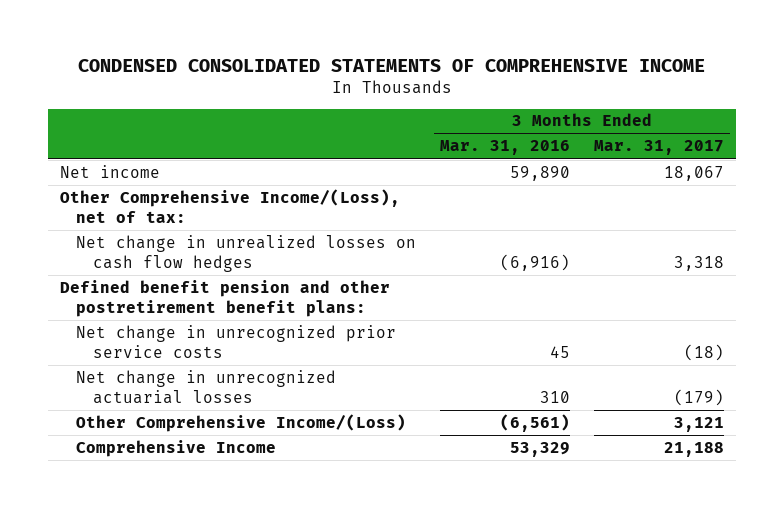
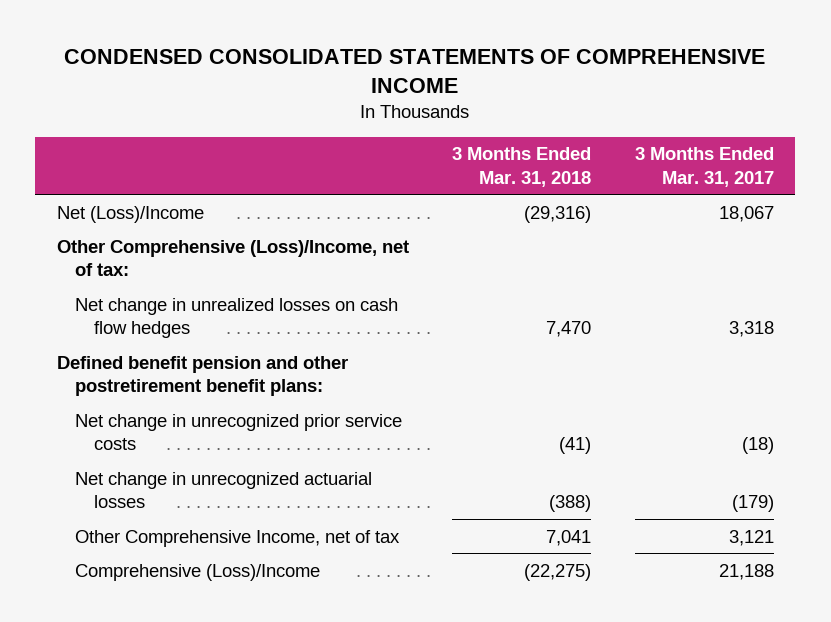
[440,140,571,156] Mar. 31, 2016 -> none
none -> [452,147,592,187] 3 Months Ended Mar. 31, 2018
[60,164,161,178] Net income -> [56,205,204,223] Net (Loss)/Income
[60,188,401,223] Other Comprehensive Income/(Loss), net of tax: -> [56,239,409,276] Other Comprehensive (Loss)/Income, net of tax:
[76,413,407,432] Other Comprehensive Income/(Loss) -> [75,529,401,547] Other Comprehensive Income, net of tax
[76,439,277,457] Comprehensive Income -> [75,563,321,581] Comprehensive (Loss)/Income

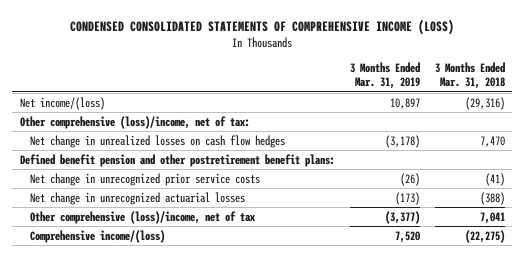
[64,49,766,94] CONDENSED CONSOLIDATED STATEMENTS OF COMPREHENSIVE INCOME -> [70,18,455,35] CONDENSED CONSOLIDATED STATEMENTS OF COMPREHENSIVE INCOME (LOSS)
[634,147,774,187] 3 Months Ended Mar. 31, 2017 -> none
none -> [349,62,420,90] 3 Months Ended Mar. 31, 2019
[56,205,204,223] Net (Loss)/Income -> [19,96,105,110] Net income/(loss)
[56,239,409,276] Other Comprehensive (Loss)/Income, net of tax: -> [19,115,250,129] Other comprehensive (loss)/income, net of tax:
[75,529,401,547] Other Comprehensive Income, net of tax -> [29,210,255,224] Other comprehensive (loss)/income, net of tax
[75,563,321,581] Comprehensive (Loss)/Income -> [29,229,165,243] Comprehensive income/(loss)

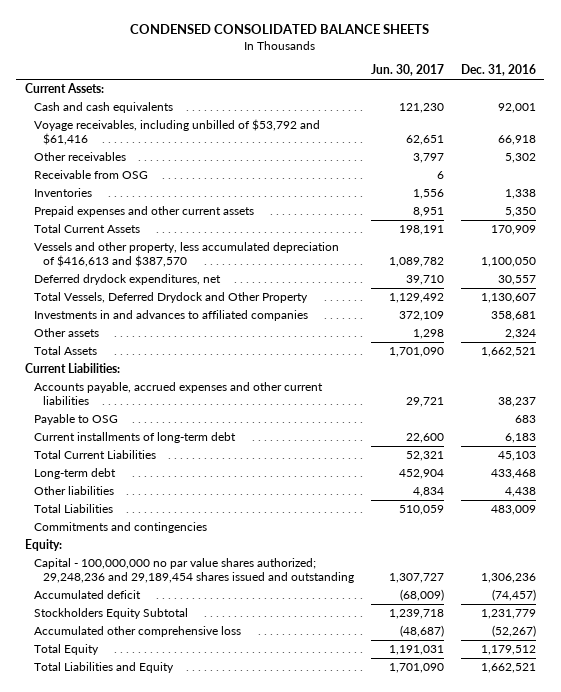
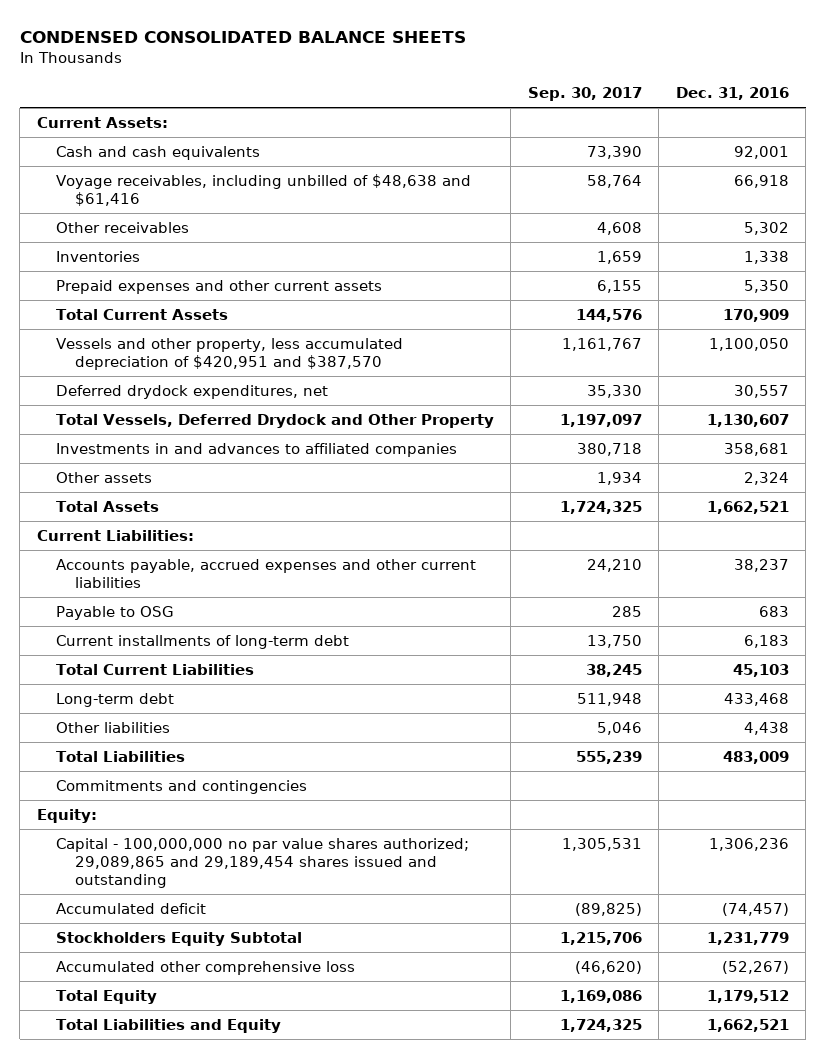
[371,64,445,77] Jun. 30, 2017 -> none
none -> [527,87,642,102] Sep. 30, 2017
[34,119,321,146] Voyage receivables, including unbilled of $53,792 and $61,416 -> [55,174,471,206] Voyage receivables, including unbilled of $48,638 and $61,416
[34,170,149,180] Receivable from OSG -> none
[34,242,340,268] Vessels and other property, less accumulated depreciation of $416,613 and $387,570 -> [55,338,403,370] Vessels and other property, less accumulated depreciation of $420,951 and $387,570
[34,558,355,584] Capital - 100,000,000 no par value shares authorized; 29,248,236 and 29,189,454 shares issued and outstanding -> [55,838,469,888] Capital - 100,000,000 no par value shares authorized; 29,089,865 and 29,189,454 shares issued and outstanding

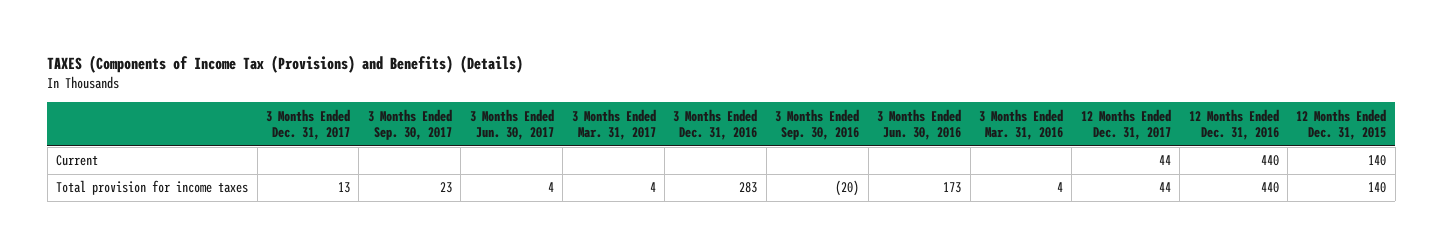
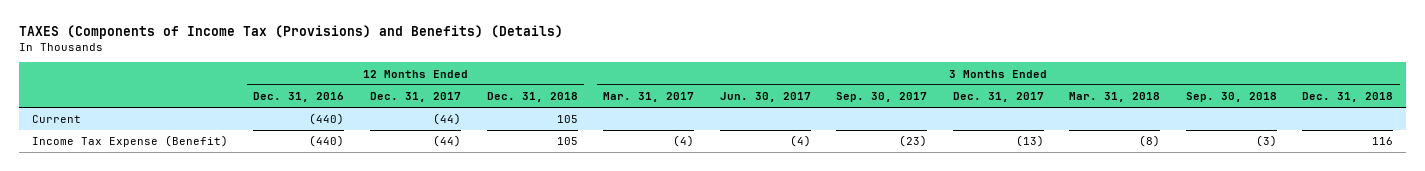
[673,108,758,141] 3 Months Ended Dec. 31, 2016 -> none
[775,108,860,141] 3 Months Ended Sep. 30, 2016 -> none
[877,108,962,141] 3 Months Ended Jun. 30, 2016 -> none
[978,108,1063,141] 3 Months Ended Mar. 31, 2016 -> none
[1296,108,1387,141] 12 Months Ended Dec. 31, 2015 -> none
none -> [486,92,578,103] Dec. 31, 2018
none -> [1069,92,1161,103] Mar. 31, 2018
none -> [1185,92,1277,103] Sep. 30, 2018
none -> [1302,92,1394,103] Dec. 31, 2018
[1158,155,1171,166] 44 -> [433,113,462,126] (44)
[1260,155,1279,167] 440 -> [309,113,345,126] (440)
[56,180,249,196] Total provision for income taxes -> [31,135,228,148] Income Tax Expense (Benefit)
[338,182,351,194] 13 -> [1015,135,1044,148] (13)
[439,182,452,194] 23 -> [899,135,928,148] (23)
[547,182,554,193] 4 -> [789,135,811,148] (4)
[649,182,656,193] 4 -> [673,135,695,148] (4)
[1158,182,1171,193] 44 -> [433,135,462,148] (44)
[1260,182,1279,194] 440 -> [309,135,345,148] (440)

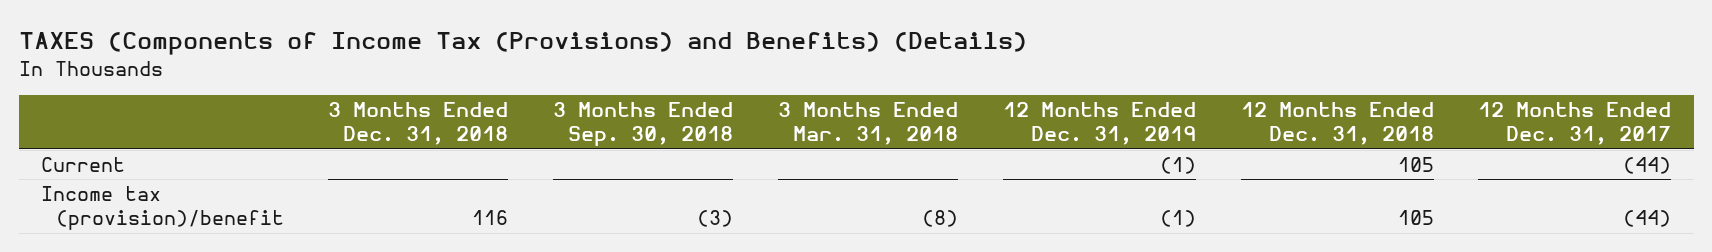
[253,92,345,103] Dec. 31, 2016 -> none
[603,92,695,103] Mar. 31, 2017 -> none
[719,92,811,103] Jun. 30, 2017 -> none
[836,92,928,103] Sep. 30, 2017 -> none
[952,92,1044,103] Dec. 31, 2017 -> none
none -> [1002,102,1196,146] 12 Months Ended Dec. 31, 2019
[31,135,228,148] Income Tax Expense (Benefit) -> [41,186,284,231] Income tax (provision)/benefit

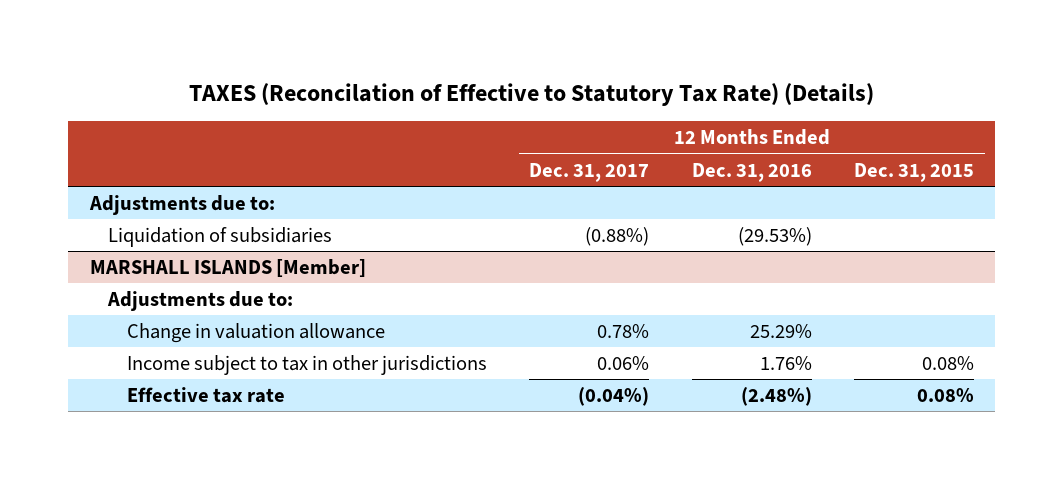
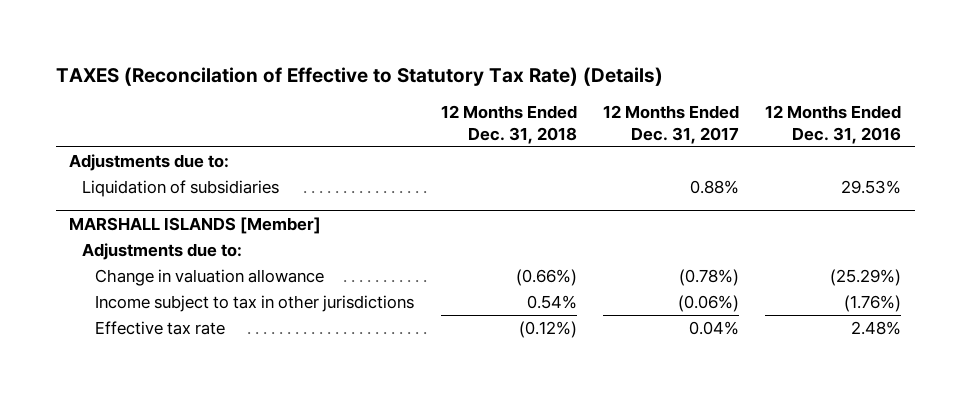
[854,162,975,182] Dec. 31, 2015 -> none
none -> [440,105,577,144] 12 Months Ended Dec. 31, 2018
[585,227,650,247] (0.88%) -> [690,180,740,195] 0.88%
[737,227,812,247] (29.53%) -> [841,180,902,195] 29.53%
[597,324,650,339] 0.78% -> [679,269,740,287] (0.78%)
[749,324,812,339] 25.29% -> [830,269,902,287] (25.29%)
[597,356,650,371] 0.06% -> [678,295,740,313] (0.06%)
[759,356,812,371] 1.76% -> [844,295,902,313] (1.76%)
[578,387,650,407] (0.04%) -> [689,321,740,336] 0.04%
[740,387,812,407] (2.48%) -> [851,321,902,336] 2.48%

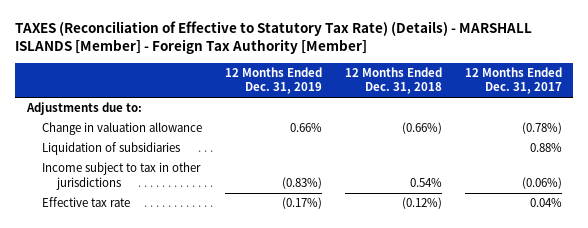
[55,66,663,86] TAXES (Reconcilation of Effective to Statutory Tax Rate) (Details) -> [15,21,533,54] TAXES (Reconciliation of Effective to Statutory Tax Rate) (Details) - MARSHALL ISLANDS [Member] - Foreign Tax Authority [Member]
[765,105,902,144] 12 Months Ended Dec. 31, 2016 -> none
none -> [224,67,322,95] 12 Months Ended Dec. 31, 2019
[68,217,321,235] MARSHALL ISLANDS [Member] -> none
[82,243,243,261] Adjustments due to: -> none
[82,180,280,198] Liquidation of subsidiaries -> [41,142,180,156] Liquidation of subsidiaries

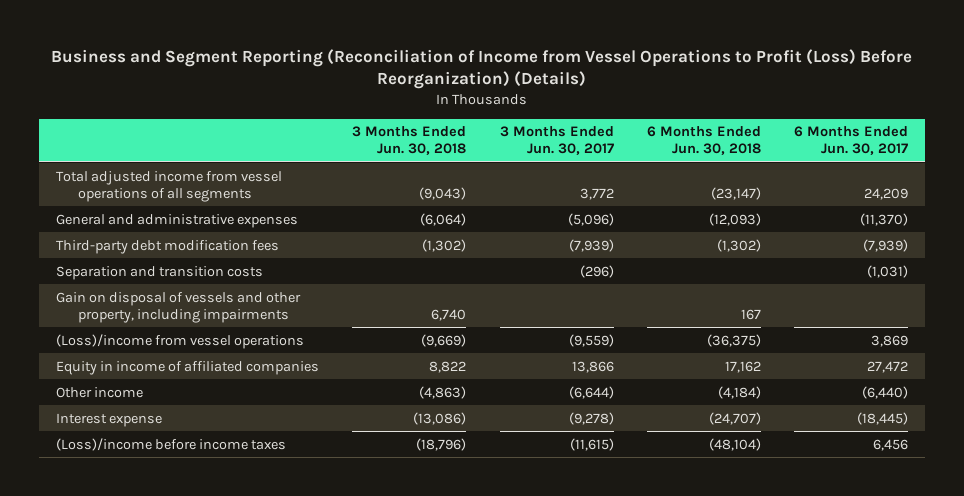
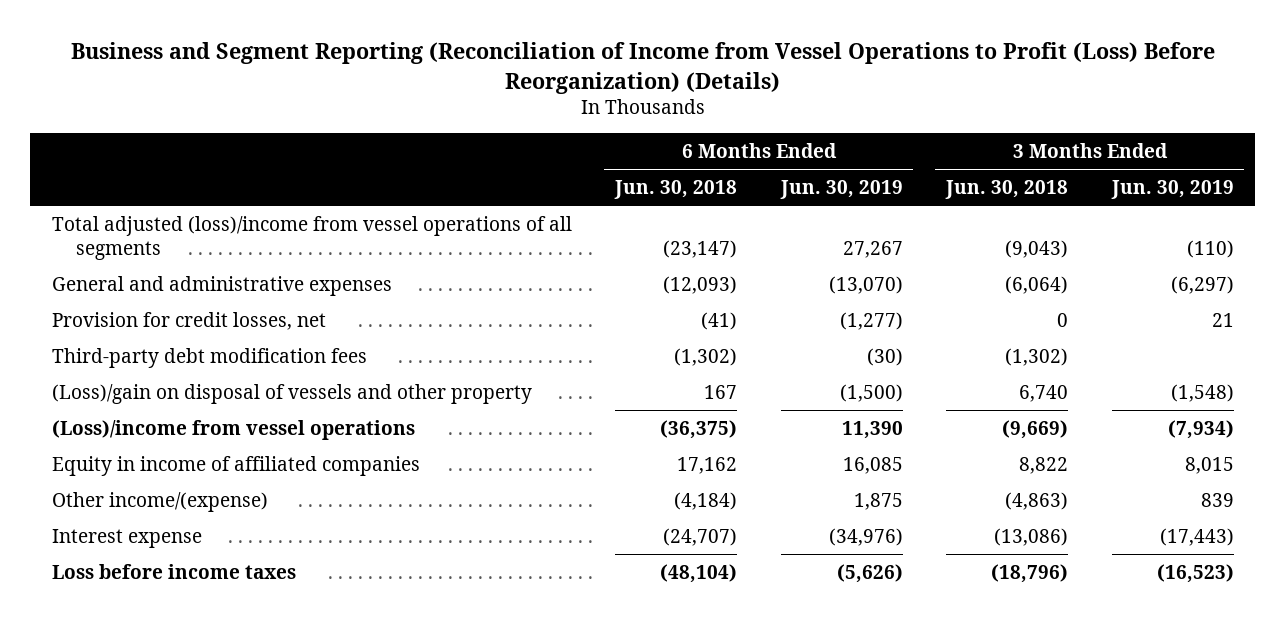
[499,126,614,156] 3 Months Ended Jun. 30, 2017 -> none
[794,126,909,156] 6 Months Ended Jun. 30, 2017 -> none
none -> [779,180,903,200] Jun. 30, 2019
none -> [1110,180,1234,200] Jun. 30, 2019
[55,170,282,202] Total adjusted income from vessel operations of all segments -> [51,215,572,260] Total adjusted (loss)/income from vessel operations of all segments
none -> [51,311,326,330] Provision for credit losses, net
[55,265,263,280] Separation and transition costs -> none
[55,291,301,323] Gain on disposal of vessels and other property, including impairments -> [51,383,532,404] (Loss)/gain on disposal of vessels and other property
[55,386,143,398] Other income -> [51,491,268,512] Other income/(expense)
[55,437,286,451] (Loss)/income before income taxes -> [51,563,296,579] Loss before income taxes

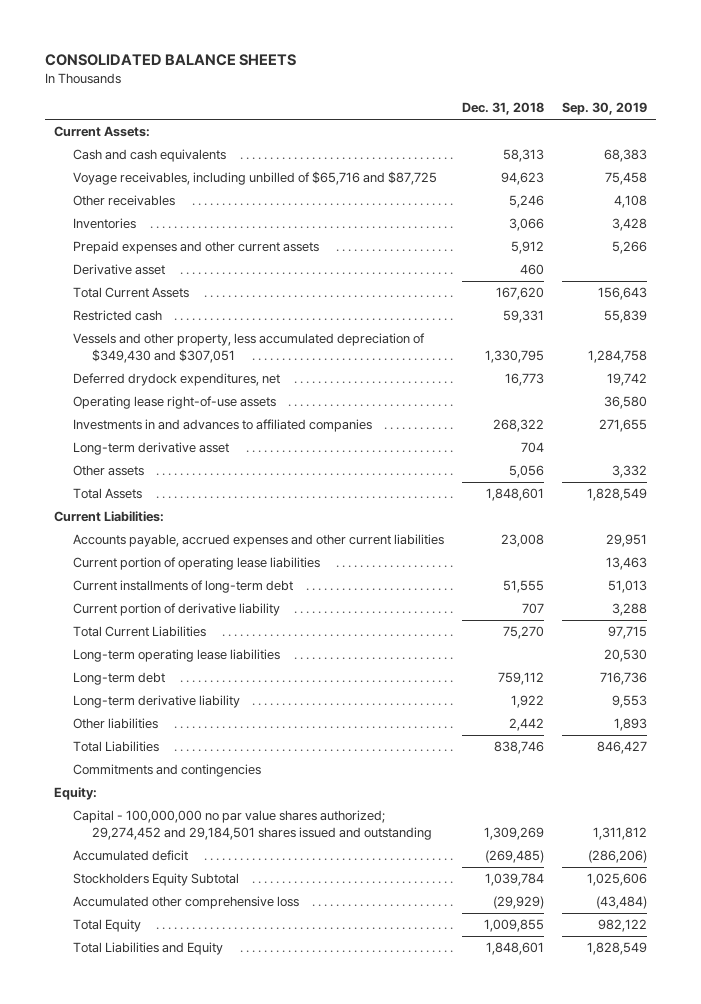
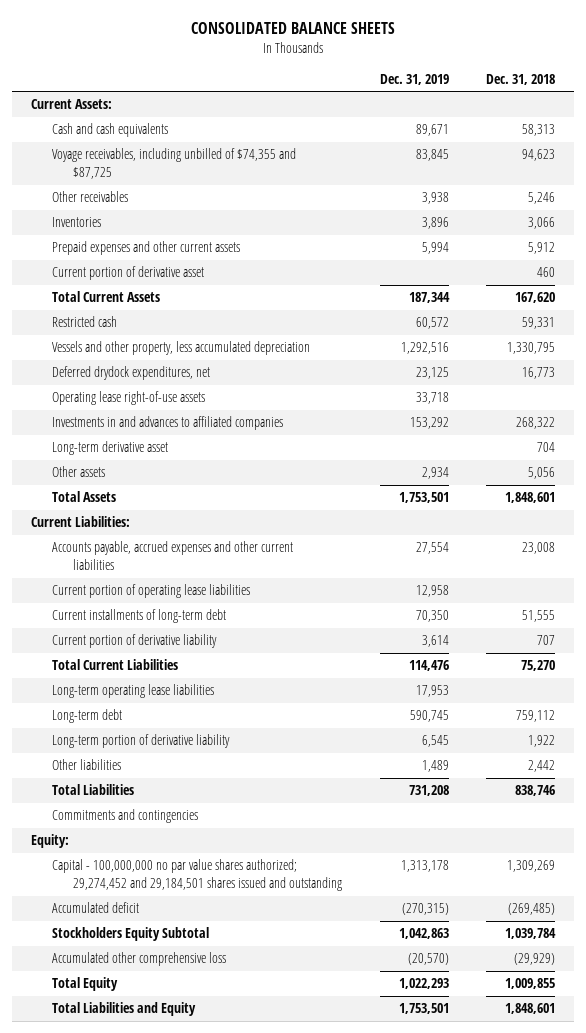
[561,102,647,116] Sep. 30, 2019 -> none
none -> [379,74,449,86] Dec. 31, 2019
[73,171,438,186] Voyage receivables, including unbilled of $65,716 and $87,725 -> [52,148,297,180] Voyage receivables, including unbilled of $74,355 and $87,725
[73,264,166,276] Derivative asset -> [52,266,205,281] Current portion of derivative asset
[73,333,426,363] Vessels and other property, less accumulated depreciation of $349,430 and $307,051 -> [52,341,311,356] Vessels and other property, less accumulated depreciation
[73,695,241,709] Long-term derivative liability -> [52,734,231,749] Long-term portion of derivative liability

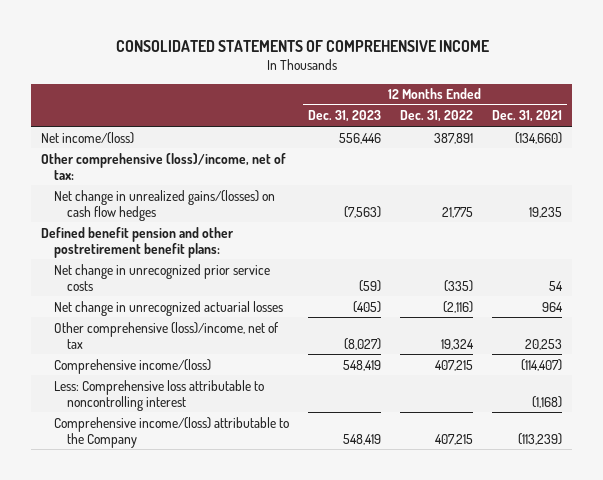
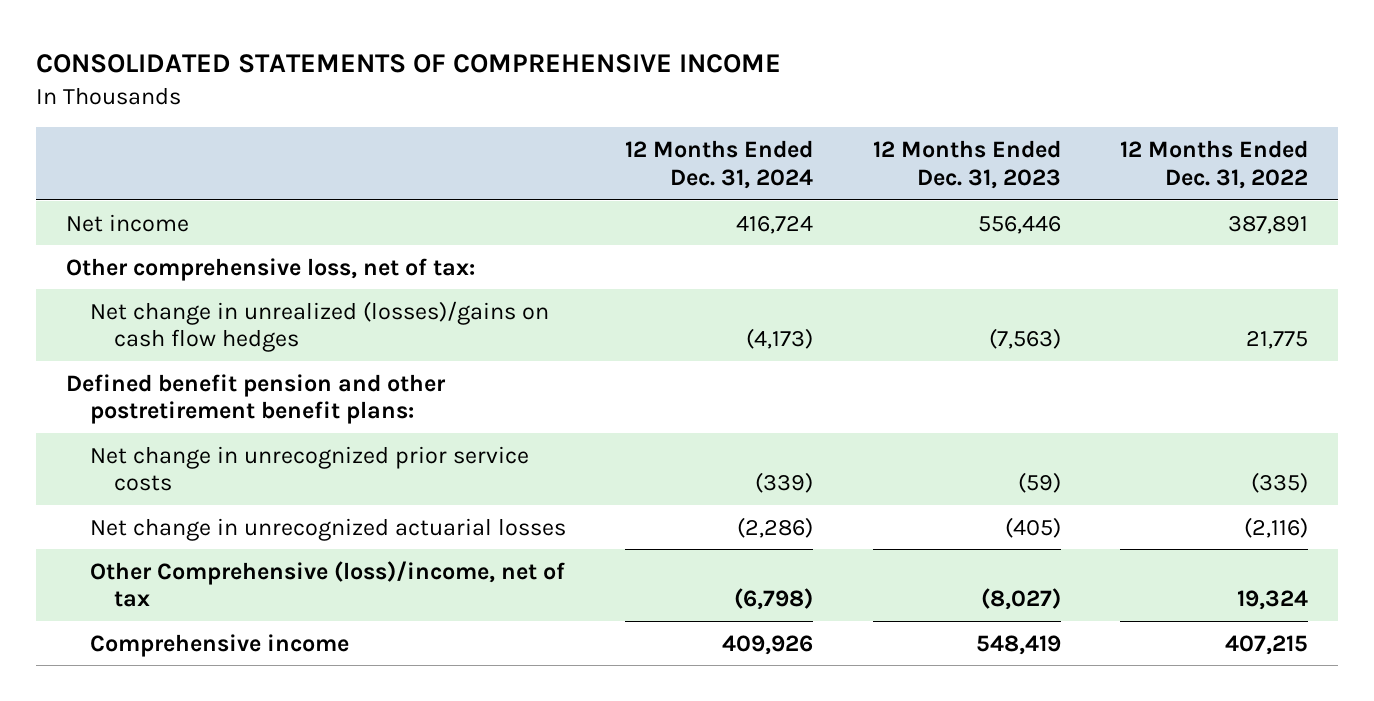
[492,110,563,123] Dec. 31, 2021 -> none
none -> [625,140,814,189] 12 Months Ended Dec. 31, 2024
[40,131,134,144] Net income/(loss) -> [65,213,189,232] Net income
[40,152,286,180] Other comprehensive (loss)/income, net of tax: -> [65,257,475,281] Other comprehensive loss, net of tax:
[53,189,275,221] Net change in unrealized gains/(losses) on cash flow hedges -> [89,300,549,353] Net change in unrealized (losses)/gains on cash flow hedges
[53,358,211,374] Comprehensive income/(loss) -> none
[53,379,264,411] Less: Comprehensive loss attributable to noncontrolling interest -> none
[53,321,279,349] Other comprehensive (loss)/income, net of tax -> [89,560,565,608] Other Comprehensive (loss)/income, net of tax
[53,416,289,448] Comprehensive income/(loss) attributable to the Company -> [89,633,349,657] Comprehensive income

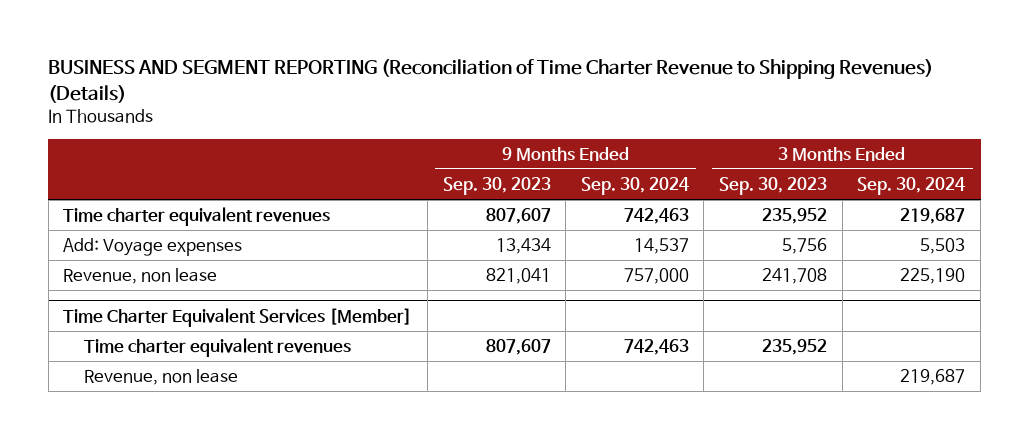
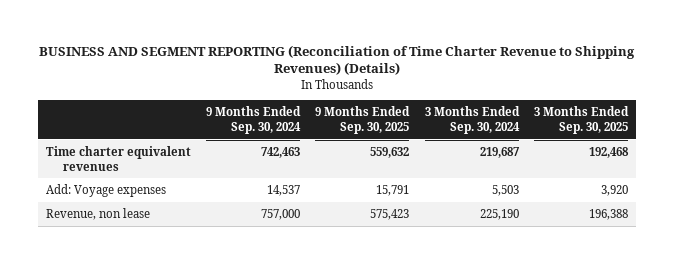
[442,176,551,195] Sep. 30, 2023 -> none
[719,176,828,195] Sep. 30, 2023 -> none
none -> [315,106,411,134] 9 Months Ended Sep. 30, 2025
none -> [533,106,629,134] 3 Months Ended Sep. 30, 2025
[63,307,413,327] Time Charter Equivalent Services [Member] -> none
[83,338,351,358] Time charter equivalent revenues -> none
[83,369,238,386] Revenue, non lease -> none

